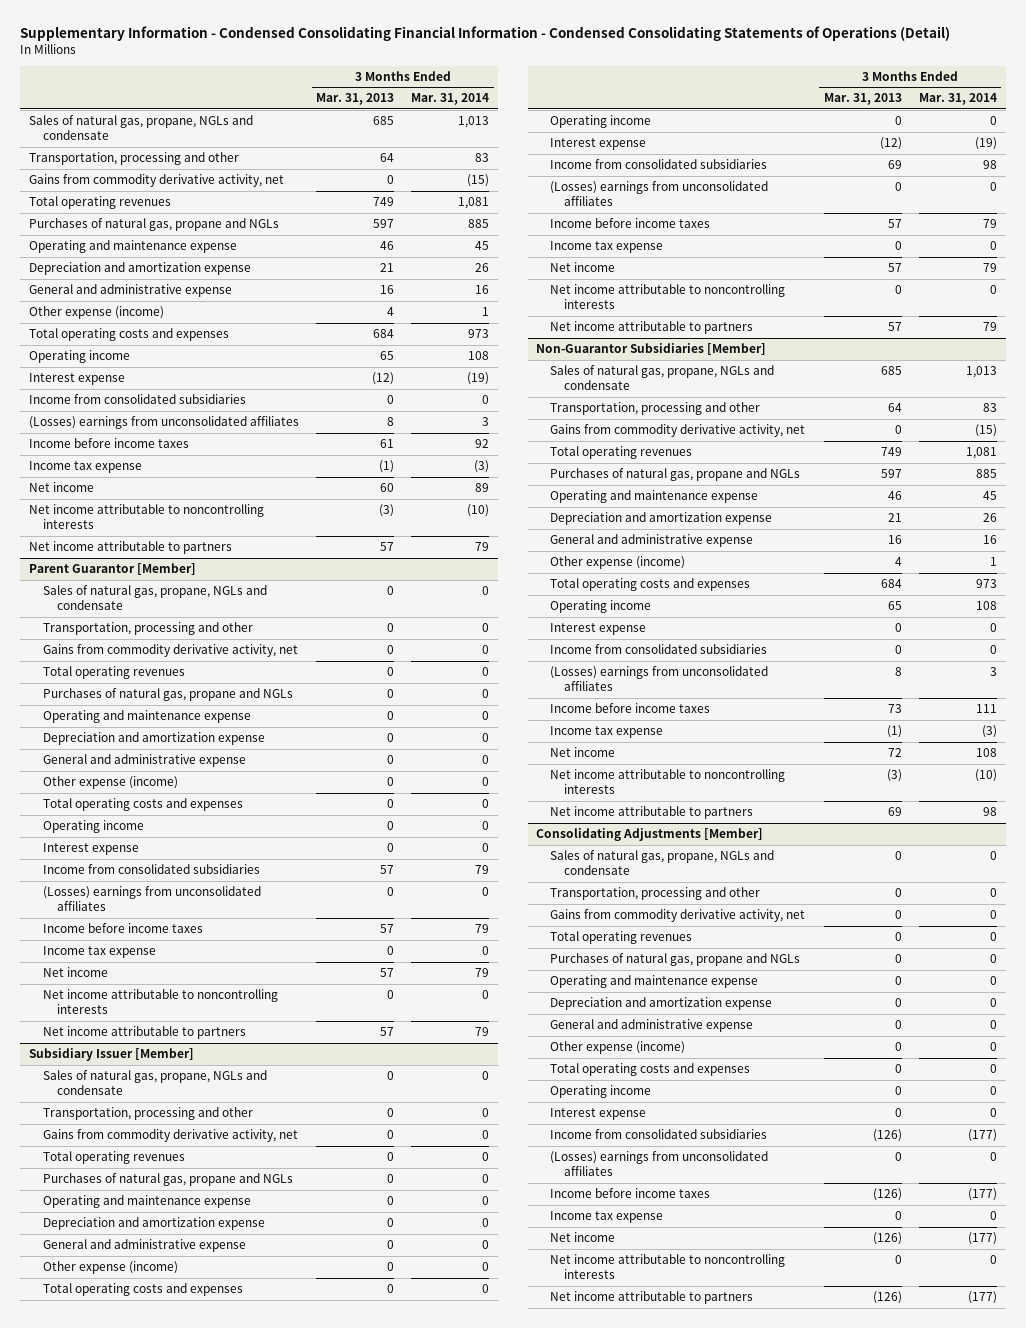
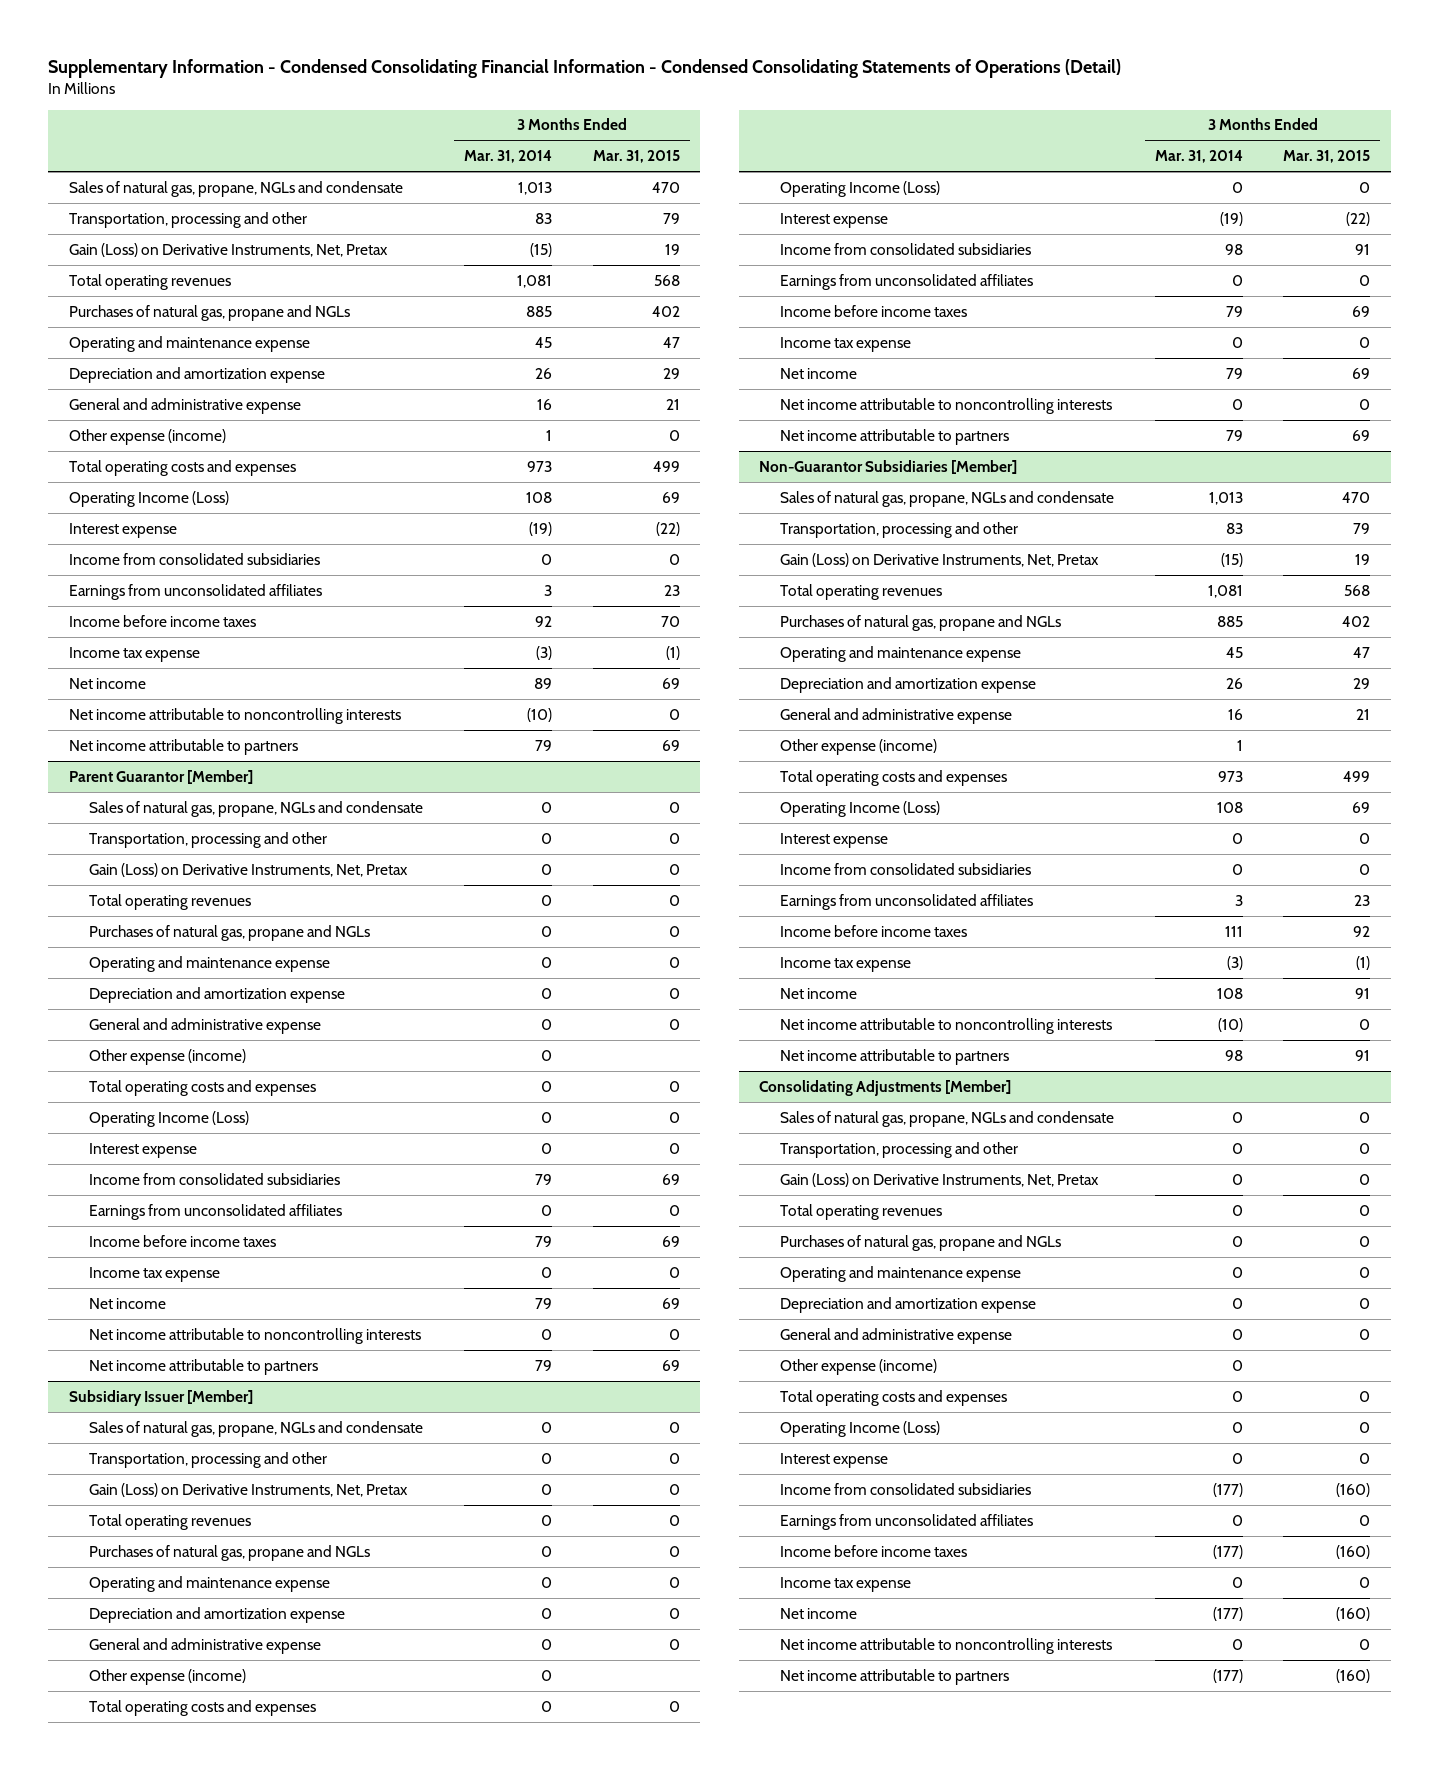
[316,93,395,106] Mar. 31, 2013 -> none
none -> [592,150,680,164] Mar. 31, 2015
[28,174,284,188] Gains from commodity derivative activity, net -> none
none -> [68,242,388,257] Gain (Loss) on Derivative Instruments, Net, Pretax
[28,350,130,364] Operating income -> [68,490,229,507] Operating Income (Loss)
[28,416,299,430] (Losses) earnings from unconsolidated affiliates -> [68,583,322,600] Earnings from unconsolidated affiliates
[42,644,298,658] Gains from commodity derivative activity, net -> none
none -> [89,862,409,877] Gain (Loss) on Derivative Instruments, Net, Pretax
[42,820,144,834] Operating income -> [89,1110,250,1127] Operating Income (Loss)
[42,886,261,912] (Losses) earnings from unconsolidated affiliates -> [89,1203,343,1220] Earnings from unconsolidated affiliates
[42,1129,298,1143] Gains from commodity derivative activity, net -> none
none -> [89,1482,409,1497] Gain (Loss) on Derivative Instruments, Net, Pretax
[550,115,652,129] Operating income -> [780,180,941,197] Operating Income (Loss)
[550,181,769,207] (Losses) earnings from unconsolidated affiliates -> [780,273,1034,290] Earnings from unconsolidated affiliates
[550,424,806,438] Gains from commodity derivative activity, net -> none
none -> [780,552,1100,567] Gain (Loss) on Derivative Instruments, Net, Pretax
[550,600,652,614] Operating income -> [780,800,941,817] Operating Income (Loss)
[550,666,769,692] (Losses) earnings from unconsolidated affiliates -> [780,893,1034,910] Earnings from unconsolidated affiliates
[550,909,806,923] Gains from commodity derivative activity, net -> none
none -> [780,1172,1100,1187] Gain (Loss) on Derivative Instruments, Net, Pretax
[550,1085,652,1099] Operating income -> [780,1420,941,1437] Operating Income (Loss)
[550,1151,769,1177] (Losses) earnings from unconsolidated affiliates -> [780,1513,1034,1530] Earnings from unconsolidated affiliates

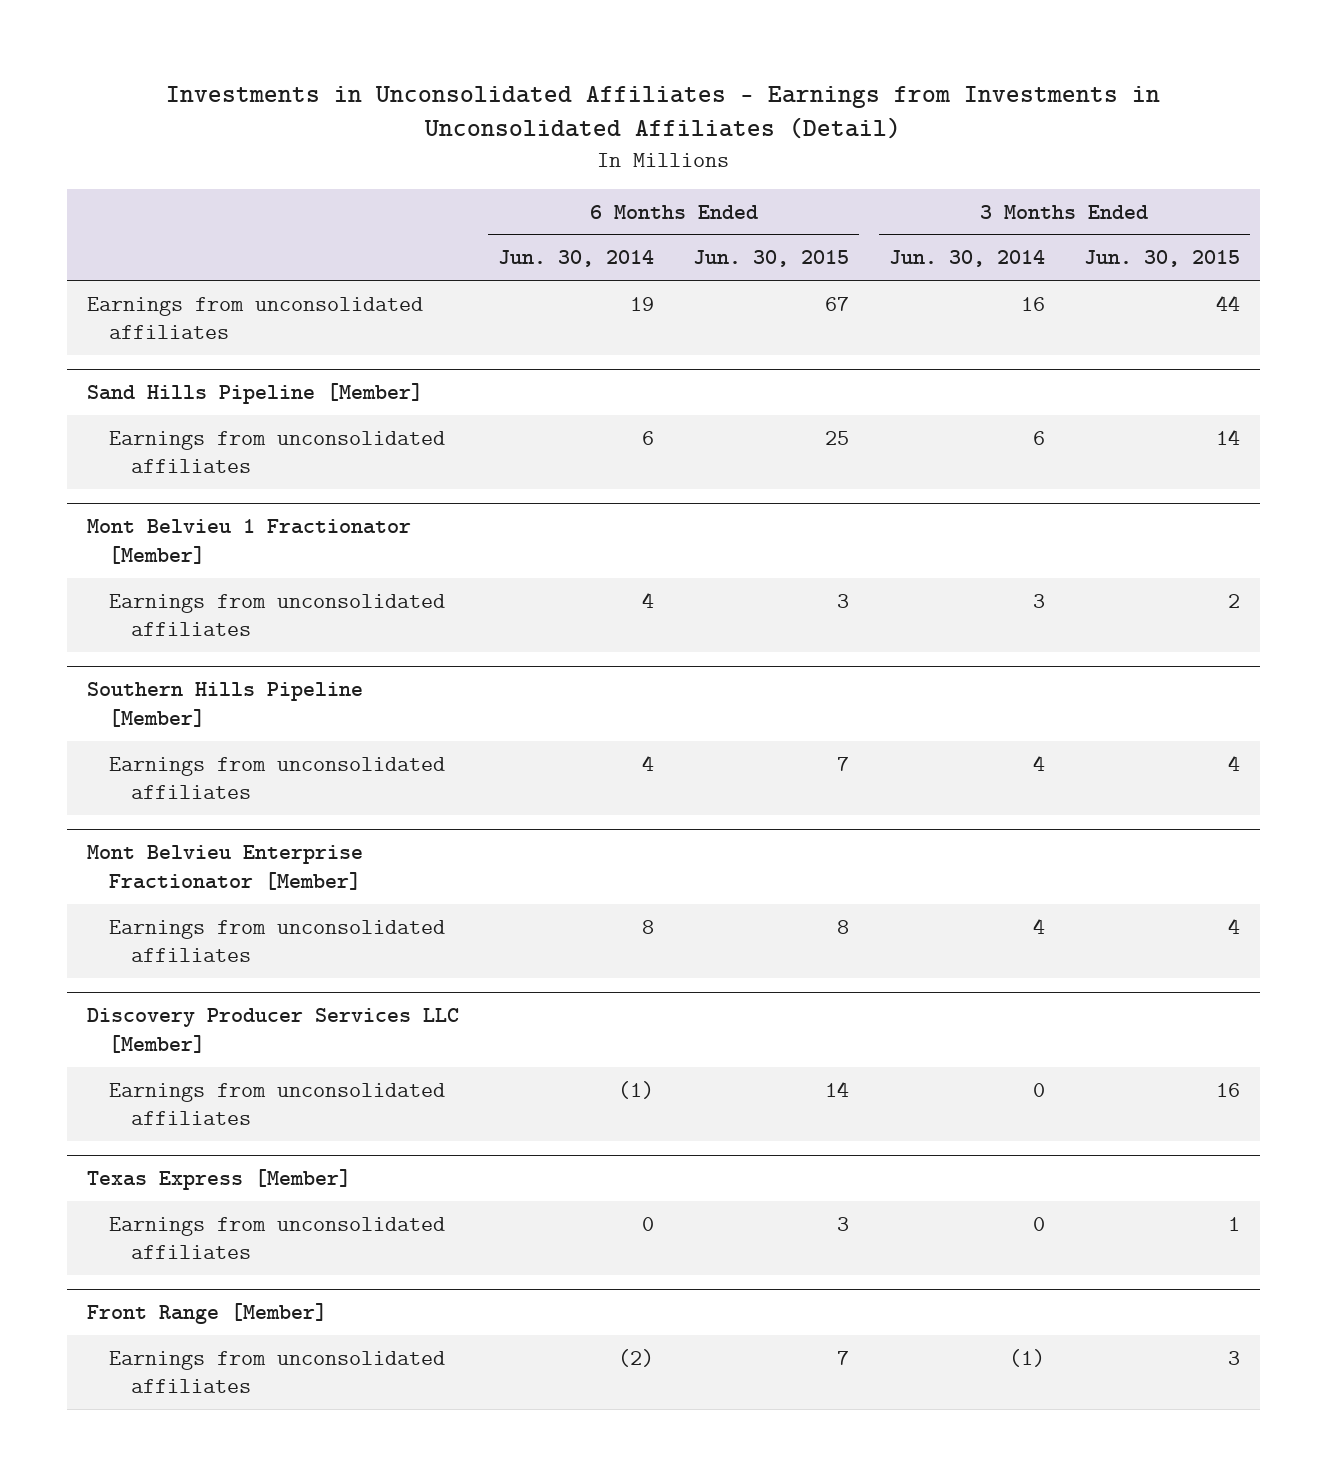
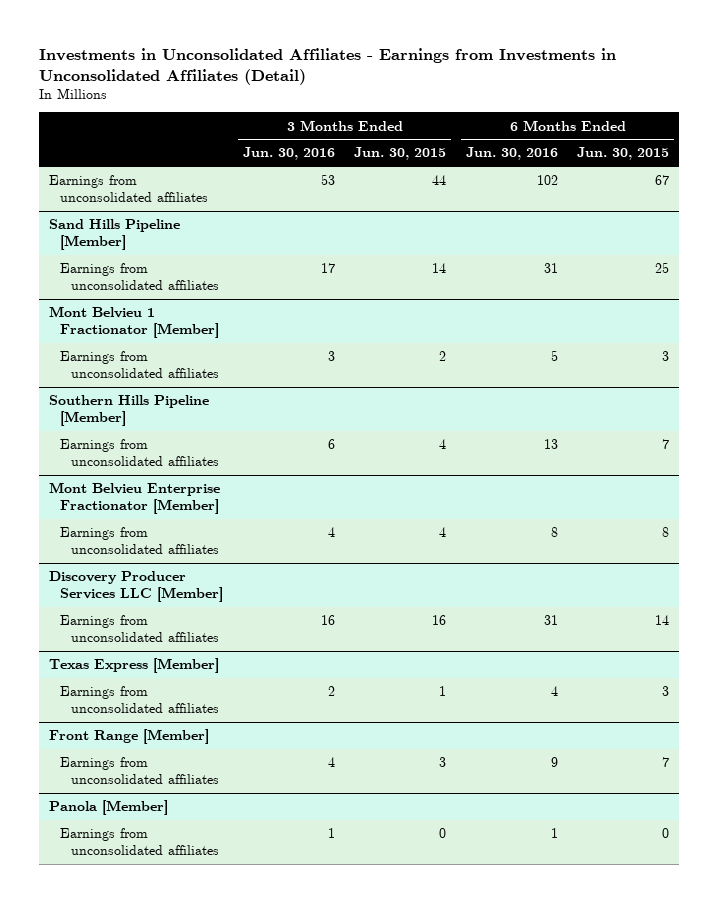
[498,250,655,268] Jun. 30, 2014 -> none
[888,250,1045,268] Jun. 30, 2014 -> none
none -> [242,147,335,161] Jun. 30, 2016
none -> [465,147,558,161] Jun. 30, 2016
none -> [49,800,169,816] Panola [Member]
none -> [60,828,220,855] Earnings from unconsolidated affiliates

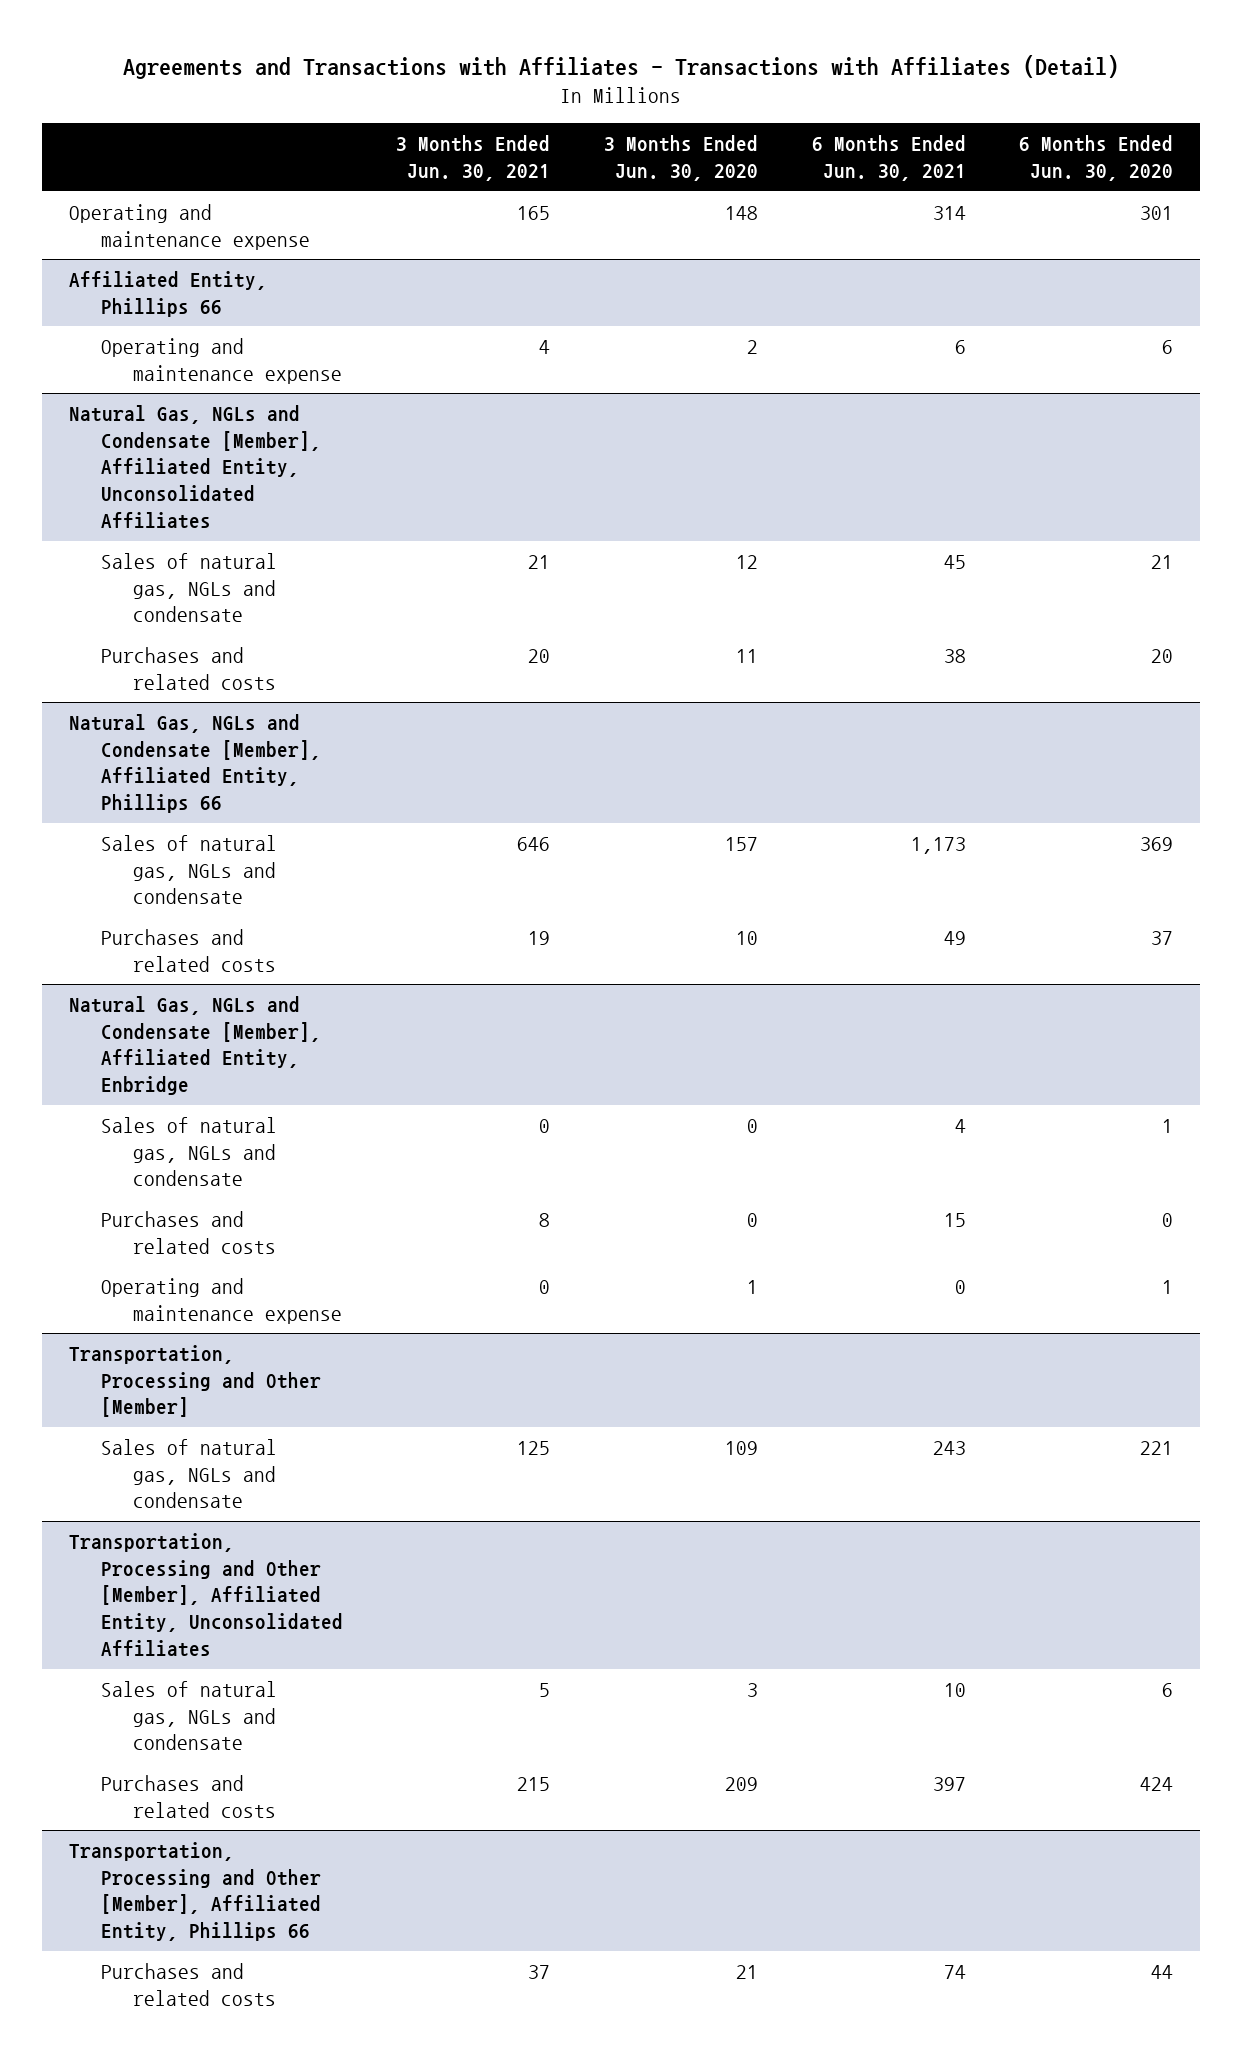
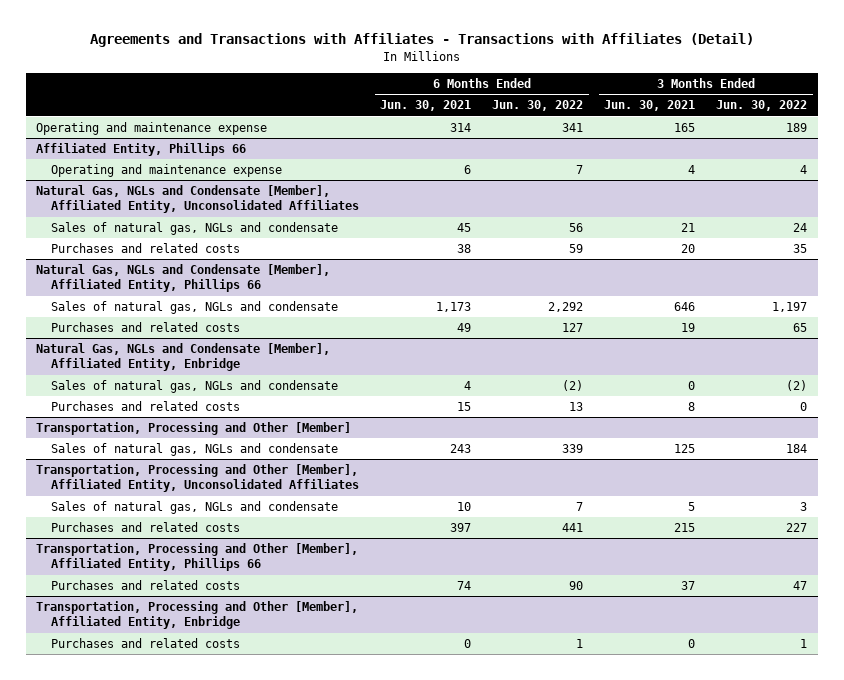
[603,135,758,181] 3 Months Ended Jun. 30, 2020 -> none
[1019,135,1174,181] 6 Months Ended Jun. 30, 2020 -> none
none -> [492,100,584,112] Jun. 30, 2022
none -> [716,100,808,112] Jun. 30, 2022
[100,1278,343,1324] Operating and maintenance expense -> none
none -> [36,601,359,630] Transportation, Processing and Other [Member], Affiliated Entity, Enbridge
none -> [51,638,241,649] Purchases and related costs

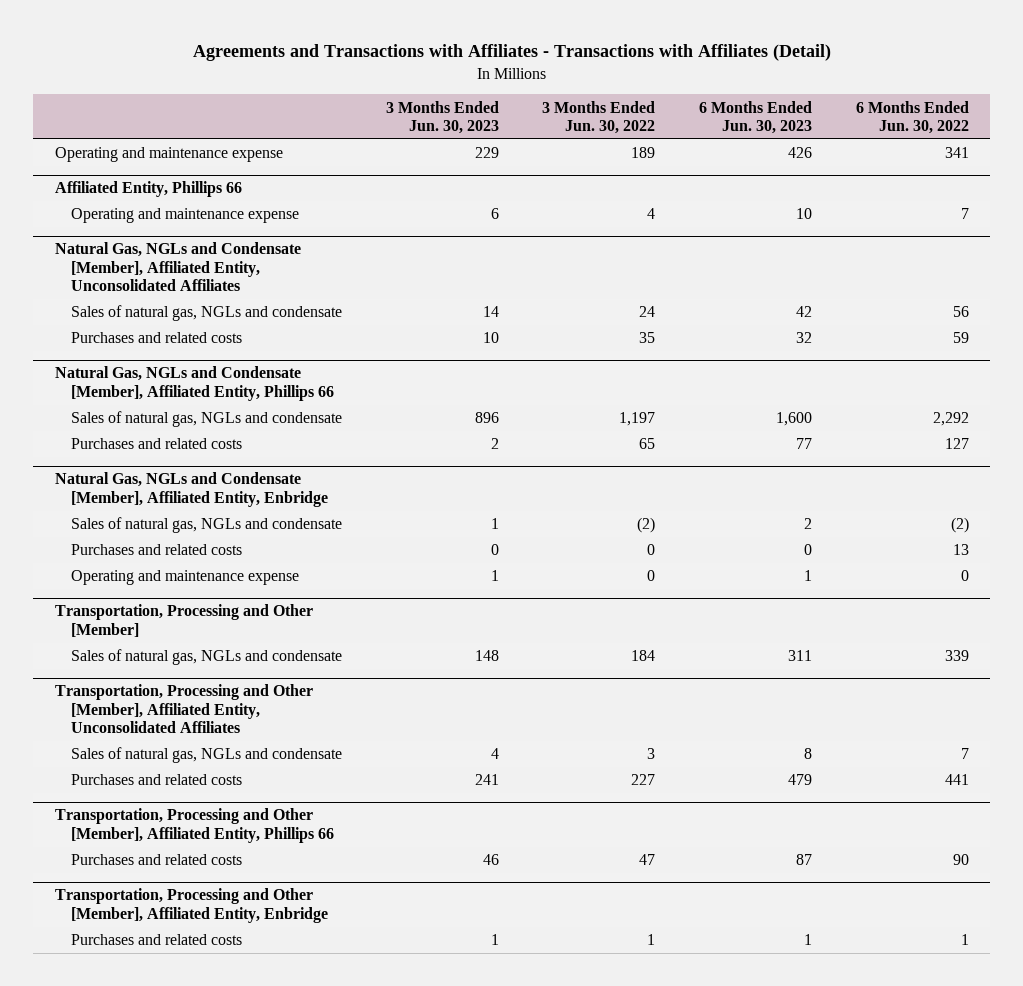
[380,100,472,112] Jun. 30, 2021 -> none
[604,100,696,112] Jun. 30, 2021 -> none
none -> [385,100,499,134] 3 Months Ended Jun. 30, 2023
none -> [699,100,813,134] 6 Months Ended Jun. 30, 2023
none -> [71,570,300,586] Operating and maintenance expense

